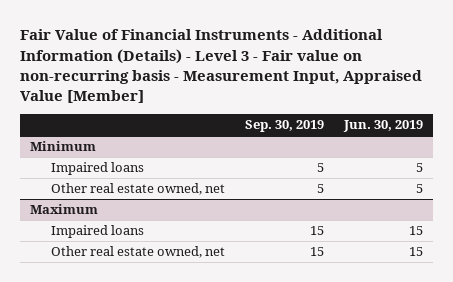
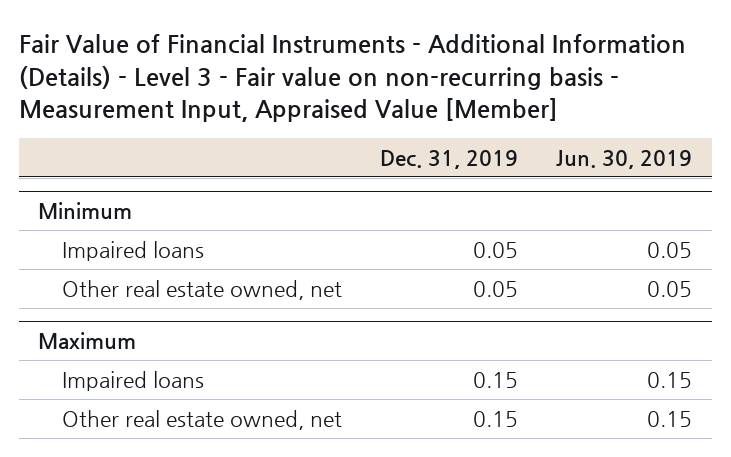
[244,120,324,133] Sep. 30, 2019 -> none
none -> [380,149,519,169] Dec. 31, 2019
[416,163,424,173] 5 -> [647,241,693,258] 0.05
[416,184,424,194] 5 -> [647,280,693,297] 0.05
[409,226,424,236] 15 -> [647,371,693,388] 0.15
[409,247,424,257] 15 -> [647,410,693,427] 0.15

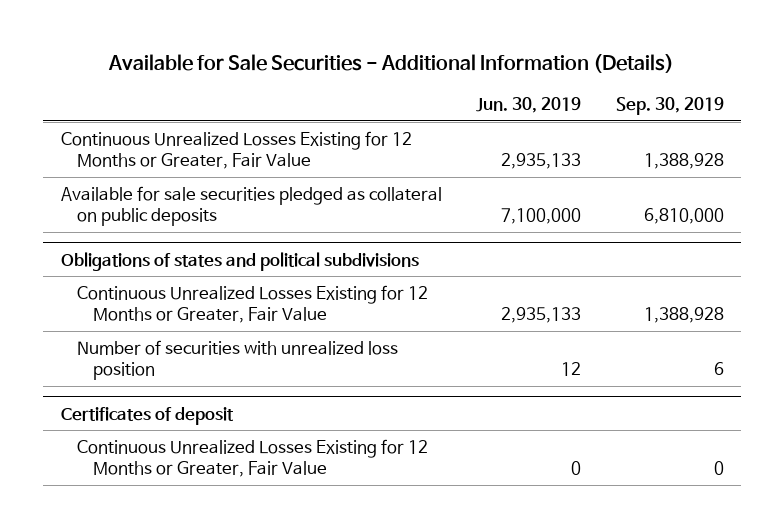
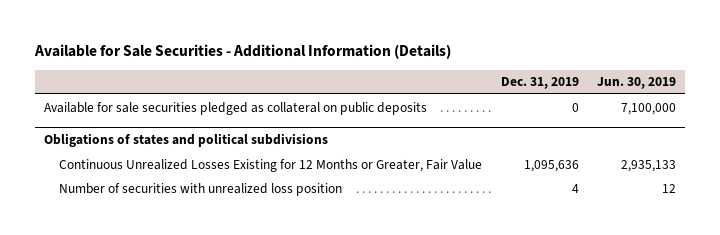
[615,97,724,116] Sep. 30, 2019 -> none
none -> [500,77,579,90] Dec. 31, 2019
[60,130,412,170] Continuous Unrealized Losses Existing for 12 Months or Greater, Fair Value -> none
[60,406,234,425] Certificates of deposit -> none
[76,438,428,478] Continuous Unrealized Losses Existing for 12 Months or Greater, Fair Value -> none

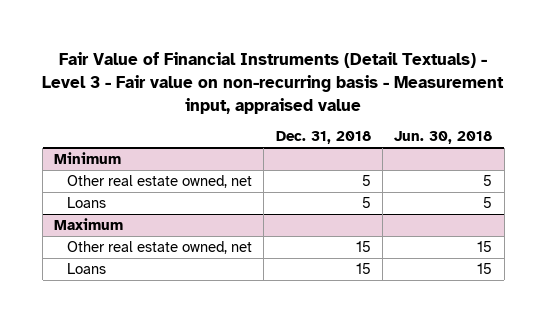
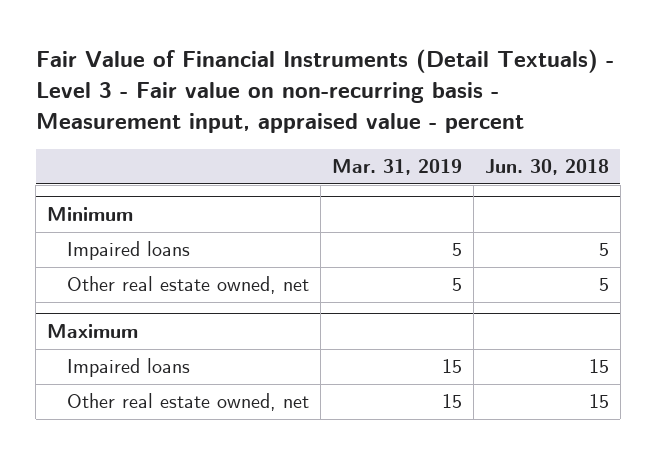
[42,52,505,114] Fair Value of Financial Instruments (Detail Textuals) - Level 3 - Fair value on non-recurring basis - Measurement input, appraised value -> [35,48,614,133] Fair Value of Financial Instruments (Detail Textuals) - Level 3 - Fair value on non-recurring basis - Measurement input, appraised value - percent
[275,131,371,145] Dec. 31, 2018 -> none
none -> [331,159,462,176] Mar. 31, 2019
none -> [66,241,190,261] Impaired loans
[67,196,107,208] Loans -> none
none -> [66,358,190,378] Impaired loans
[67,262,107,274] Loans -> none

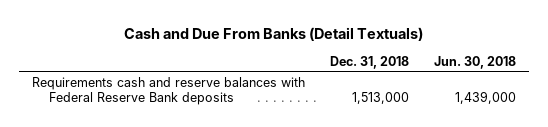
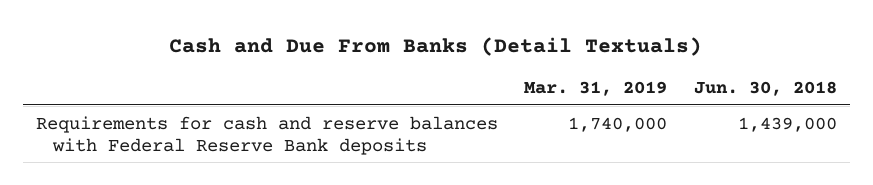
[330,56,410,70] Dec. 31, 2018 -> none
none -> [524,81,668,97] Mar. 31, 2019
[31,76,305,106] Requirements cash and reserve balances with Federal Reserve Bank deposits -> [35,115,498,155] Requirements for cash and reserve balances with Federal Reserve Bank deposits

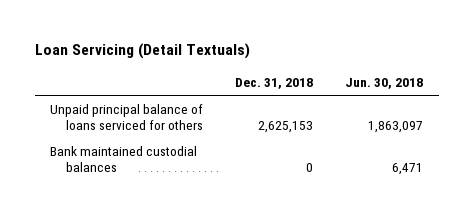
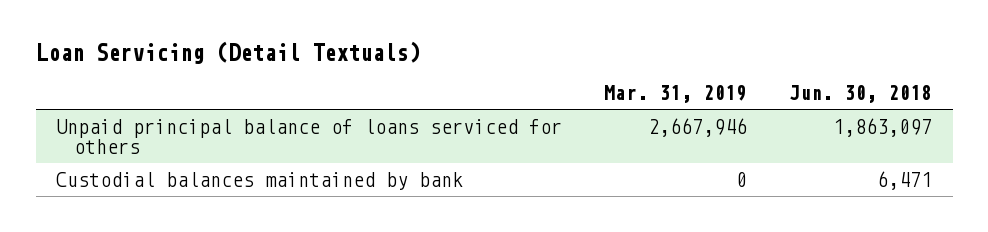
[235,77,314,89] Dec. 31, 2018 -> none
none -> [604,85,748,104] Mar. 31, 2019
[50,145,198,172] Bank maintained custodial balances -> [56,171,464,190] Custodial balances maintained by bank

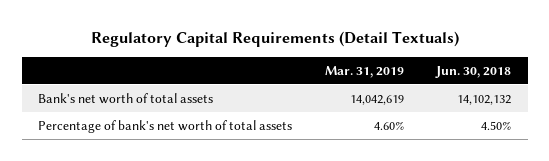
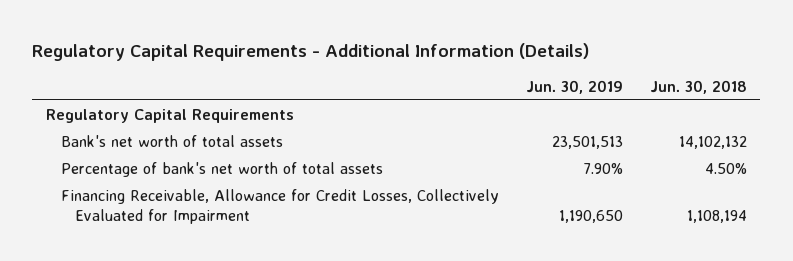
[90,30,459,47] Regulatory Capital Requirements (Detail Textuals) -> [32,42,590,61] Regulatory Capital Requirements - Additional Information (Details)
[324,65,404,78] Mar. 31, 2019 -> none
none -> [525,79,623,94] Jun. 30, 2019
none -> [45,108,294,123] Regulatory Capital Requirements
none -> [60,188,499,224] Financing Receivable, Allowance for Credit Losses, Collectively Evaluated for Impairment

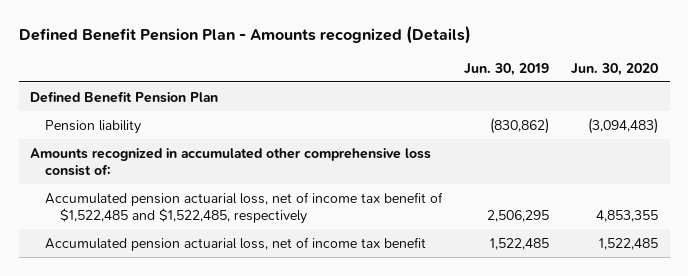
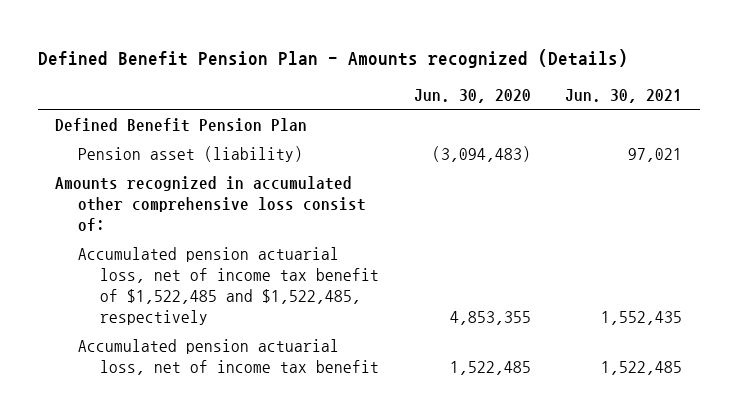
[464,62,550,76] Jun. 30, 2019 -> none
none -> [565,89,683,104] Jun. 30, 2021
[44,119,141,134] Pension liability -> [77,145,303,162] Pension asset (liability)

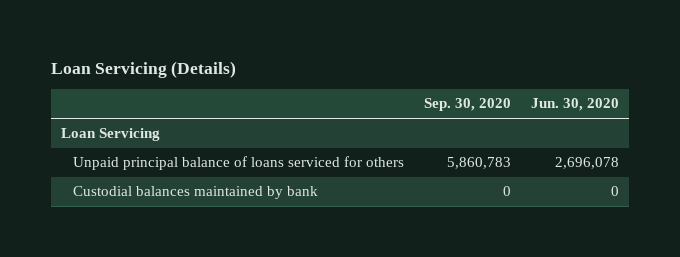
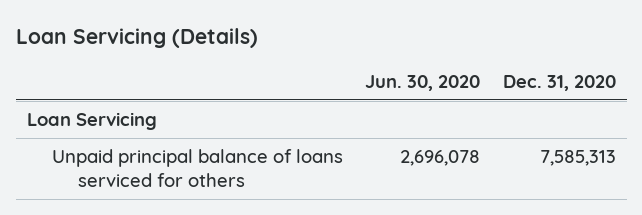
[424,98,512,112] Sep. 30, 2020 -> none
none -> [502,74,616,91] Dec. 31, 2020
[72,186,318,200] Custodial balances maintained by bank -> none

